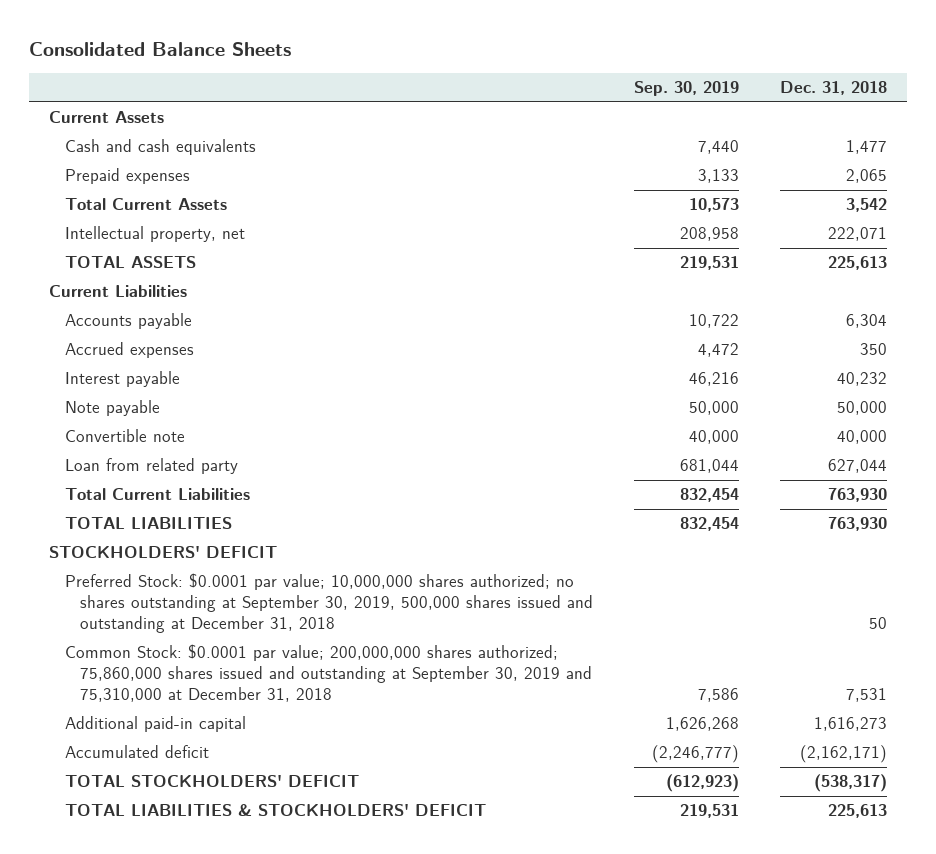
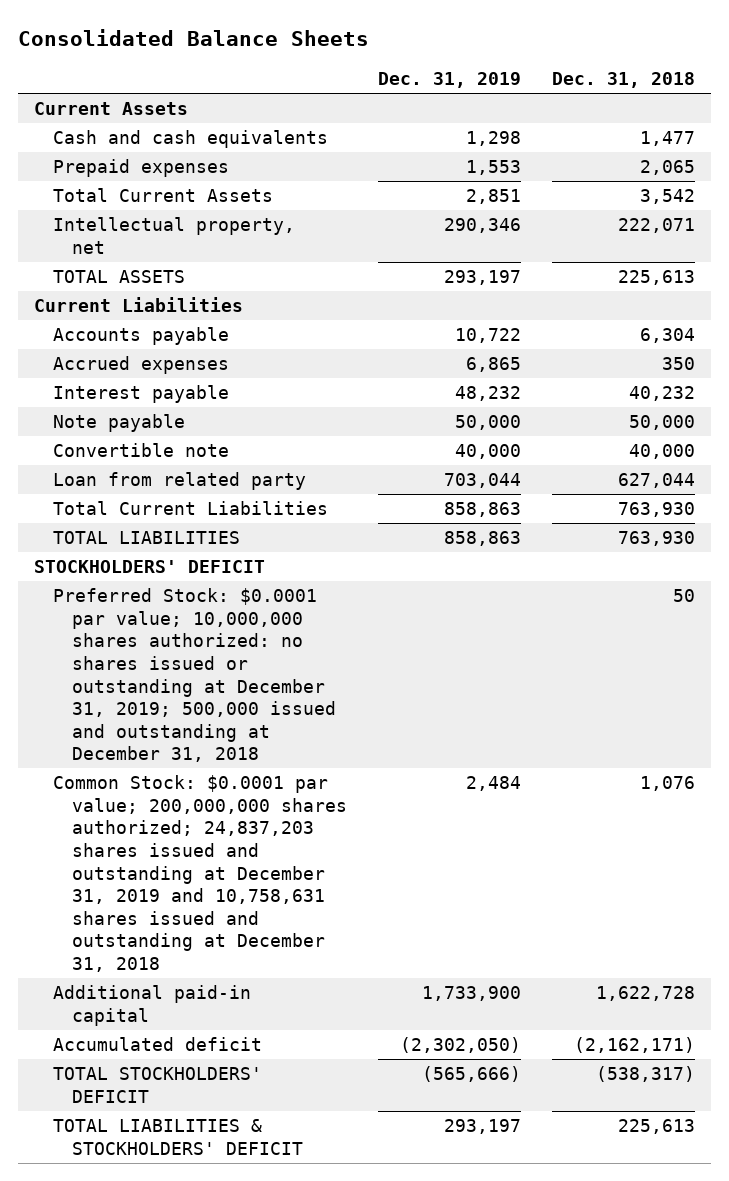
[634,81,740,97] Sep. 30, 2019 -> none
none -> [378,72,522,89] Dec. 31, 2019
[64,573,594,634] Preferred Stock: $0.0001 par value; 10,000,000 shares authorized; no shares outstanding at September 30, 2019, 500,000 shares issued and outstanding at December 31, 2018 -> [52,588,336,763] Preferred Stock: $0.0001 par value; 10,000,000 shares authorized: no shares issued or outstanding at December 31, 2019; 500,000 issued and outstanding at December 31, 2018
[64,644,593,703] Common Stock: $0.0001 par value; 200,000,000 shares authorized; 75,860,000 shares issued and outstanding at September 30, 2019 and 75,310,000 at December 31, 2018 -> [52,775,347,973] Common Stock: $0.0001 par value; 200,000,000 shares authorized; 24,837,203 shares issued and outstanding at December 31, 2019 and 10,758,631 shares issued and outstanding at December 31, 2018
[846,688,888,703] 7,531 -> [640,776,696,792] 1,076
[814,717,888,732] 1,616,273 -> [596,986,696,1002] 1,622,728

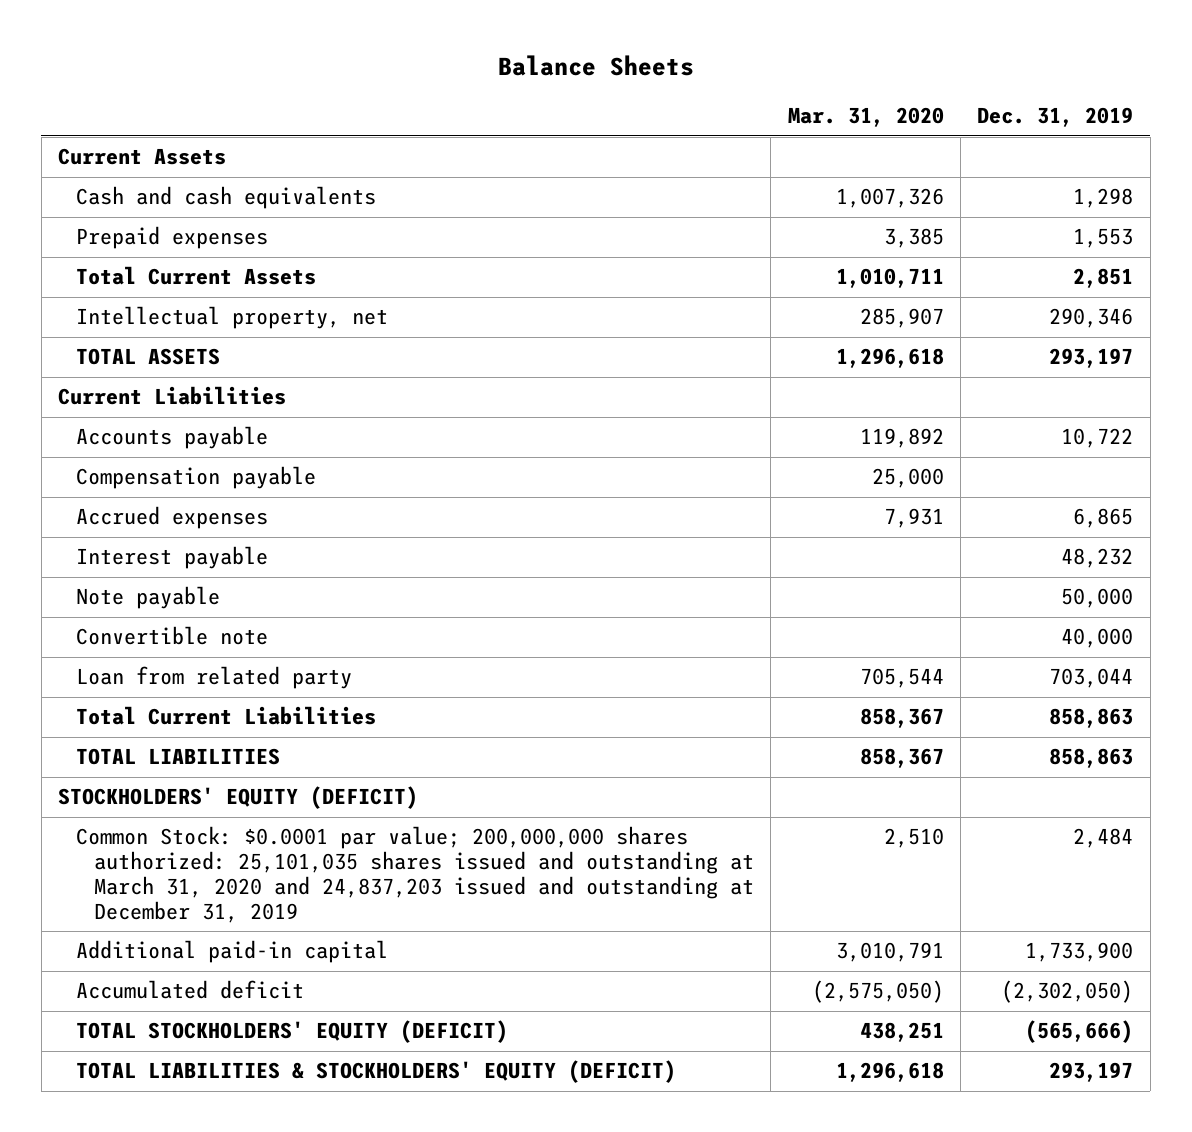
[18,29,370,47] Consolidated Balance Sheets -> [497,54,694,76] Balance Sheets
[552,72,696,89] Dec. 31, 2018 -> none
none -> [787,107,944,128] Mar. 31, 2020
none -> [76,466,317,490] Compensation payable
[52,588,336,763] Preferred Stock: $0.0001 par value; 10,000,000 shares authorized: no shares issued or outstanding at December 31, 2019; 500,000 issued and outstanding at December 31, 2018 -> none
[33,560,265,574] STOCKHOLDERS' DEFICIT -> [58,786,419,810] STOCKHOLDERS' EQUITY (DEFICIT)
[52,775,347,973] Common Stock: $0.0001 par value; 200,000,000 shares authorized; 24,837,203 shares issued and outstanding at December 31, 2019 and 10,758,631 shares issued and outstanding at December 31, 2018 -> [76,826,754,923] Common Stock: $0.0001 par value; 200,000,000 shares authorized: 25,101,035 shares issued and outstanding at March 31, 2020 and 24,837,203 issued and outstanding at December 31, 2019
[52,1067,262,1103] TOTAL STOCKHOLDERS' DEFICIT -> [76,1020,509,1044] TOTAL STOCKHOLDERS' EQUITY (DEFICIT)
[52,1119,303,1155] TOTAL LIABILITIES & STOCKHOLDERS' DEFICIT -> [76,1060,677,1084] TOTAL LIABILITIES & STOCKHOLDERS' EQUITY (DEFICIT)

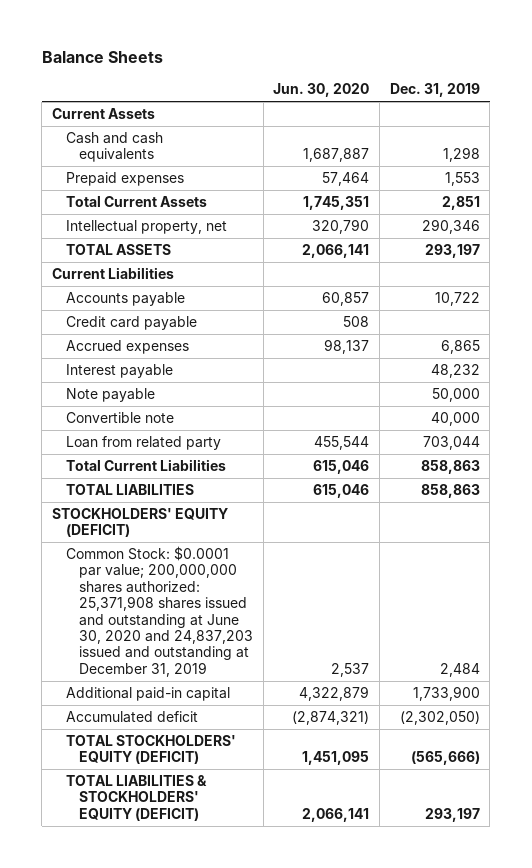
[787,107,944,128] Mar. 31, 2020 -> none
none -> [273,83,370,98] Jun. 30, 2020
[76,466,317,490] Compensation payable -> none
none -> [65,316,197,331] Credit card payable
[76,826,754,923] Common Stock: $0.0001 par value; 200,000,000 shares authorized: 25,101,035 shares issued and outstanding at March 31, 2020 and 24,837,203 issued and outstanding at December 31, 2019 -> [65,546,254,677] Common Stock: $0.0001 par value; 200,000,000 shares authorized: 25,371,908 shares issued and outstanding at June 30, 2020 and 24,837,203 issued and outstanding at December 31, 2019

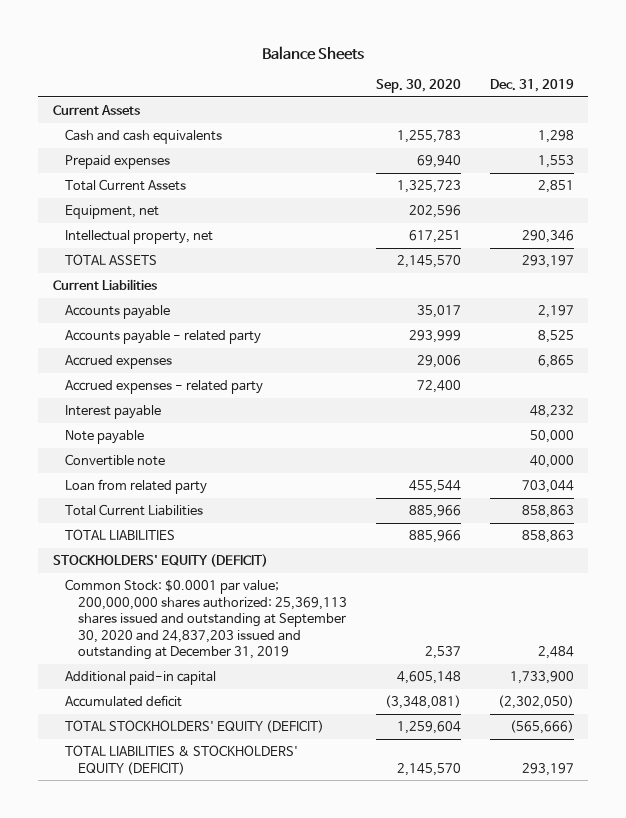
[273,83,370,98] Jun. 30, 2020 -> none
none -> [375,79,461,94] Sep. 30, 2020
none -> [65,205,160,220] Equipment, net
[65,316,197,331] Credit card payable -> none
[434,292,480,307] 10,722 -> [537,305,574,319] 2,197
none -> [65,330,262,345] Accounts payable - related party
none -> [65,380,264,395] Accrued expenses - related party
[65,546,254,677] Common Stock: $0.0001 par value; 200,000,000 shares authorized: 25,371,908 shares issued and outstanding at June 30, 2020 and 24,837,203 issued and outstanding at December 31, 2019 -> [65,579,348,661] Common Stock: $0.0001 par value; 200,000,000 shares authorized: 25,369,113 shares issued and outstanding at September 30, 2020 and 24,837,203 issued and outstanding at December 31, 2019

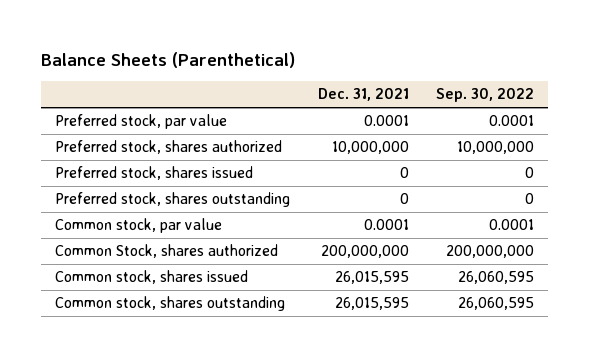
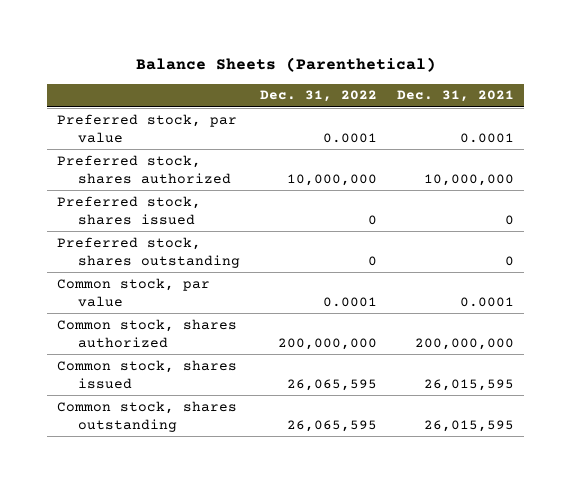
[436,88,535,103] Sep. 30, 2022 -> none
none -> [260,90,378,103] Dec. 31, 2022
[55,244,279,259] Common Stock, shares authorized -> [57,318,238,348] Common stock, shares authorized

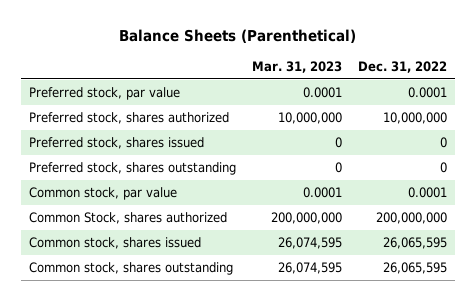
[397,90,515,103] Dec. 31, 2021 -> none
none -> [251,60,342,73] Mar. 31, 2023
[57,318,238,348] Common stock, shares authorized -> [28,212,227,225] Common Stock, shares authorized

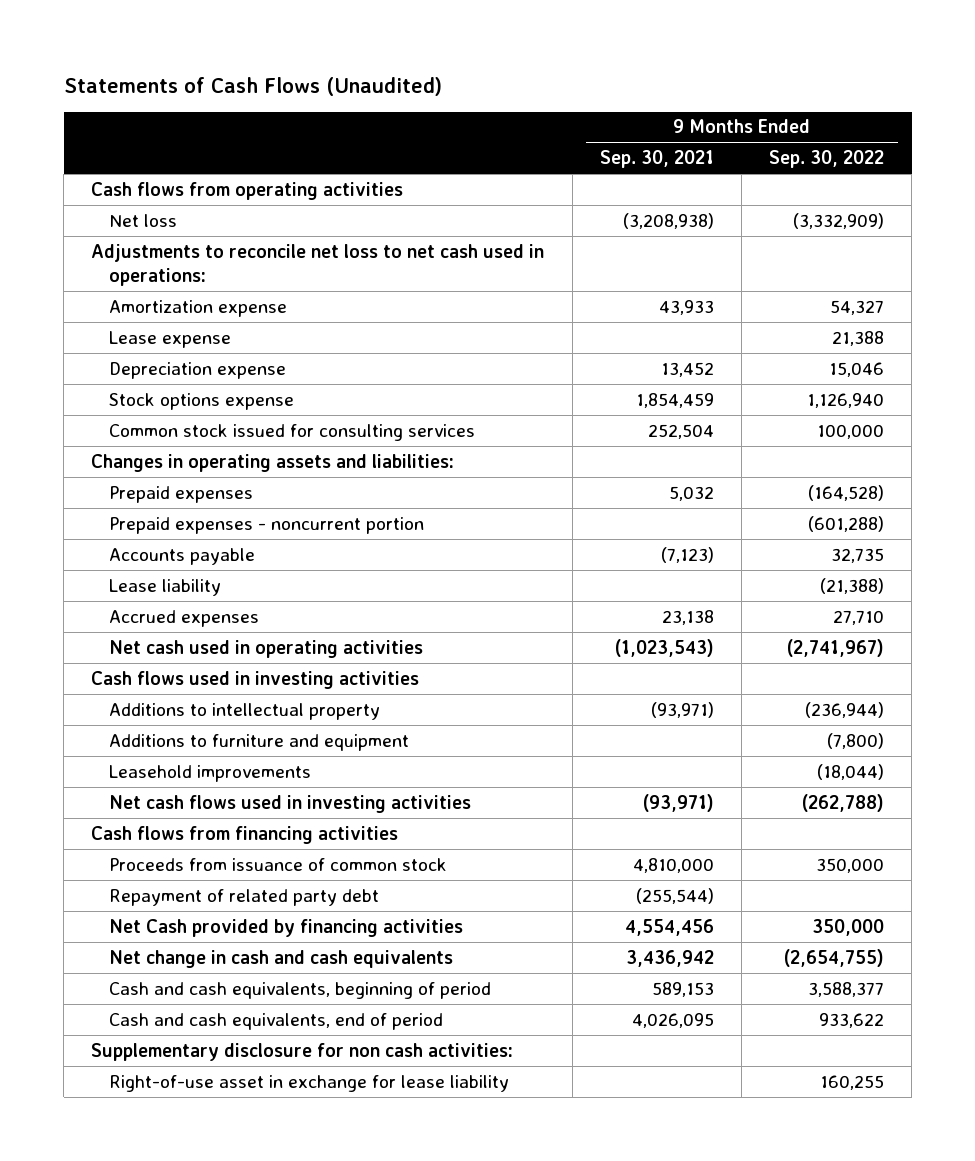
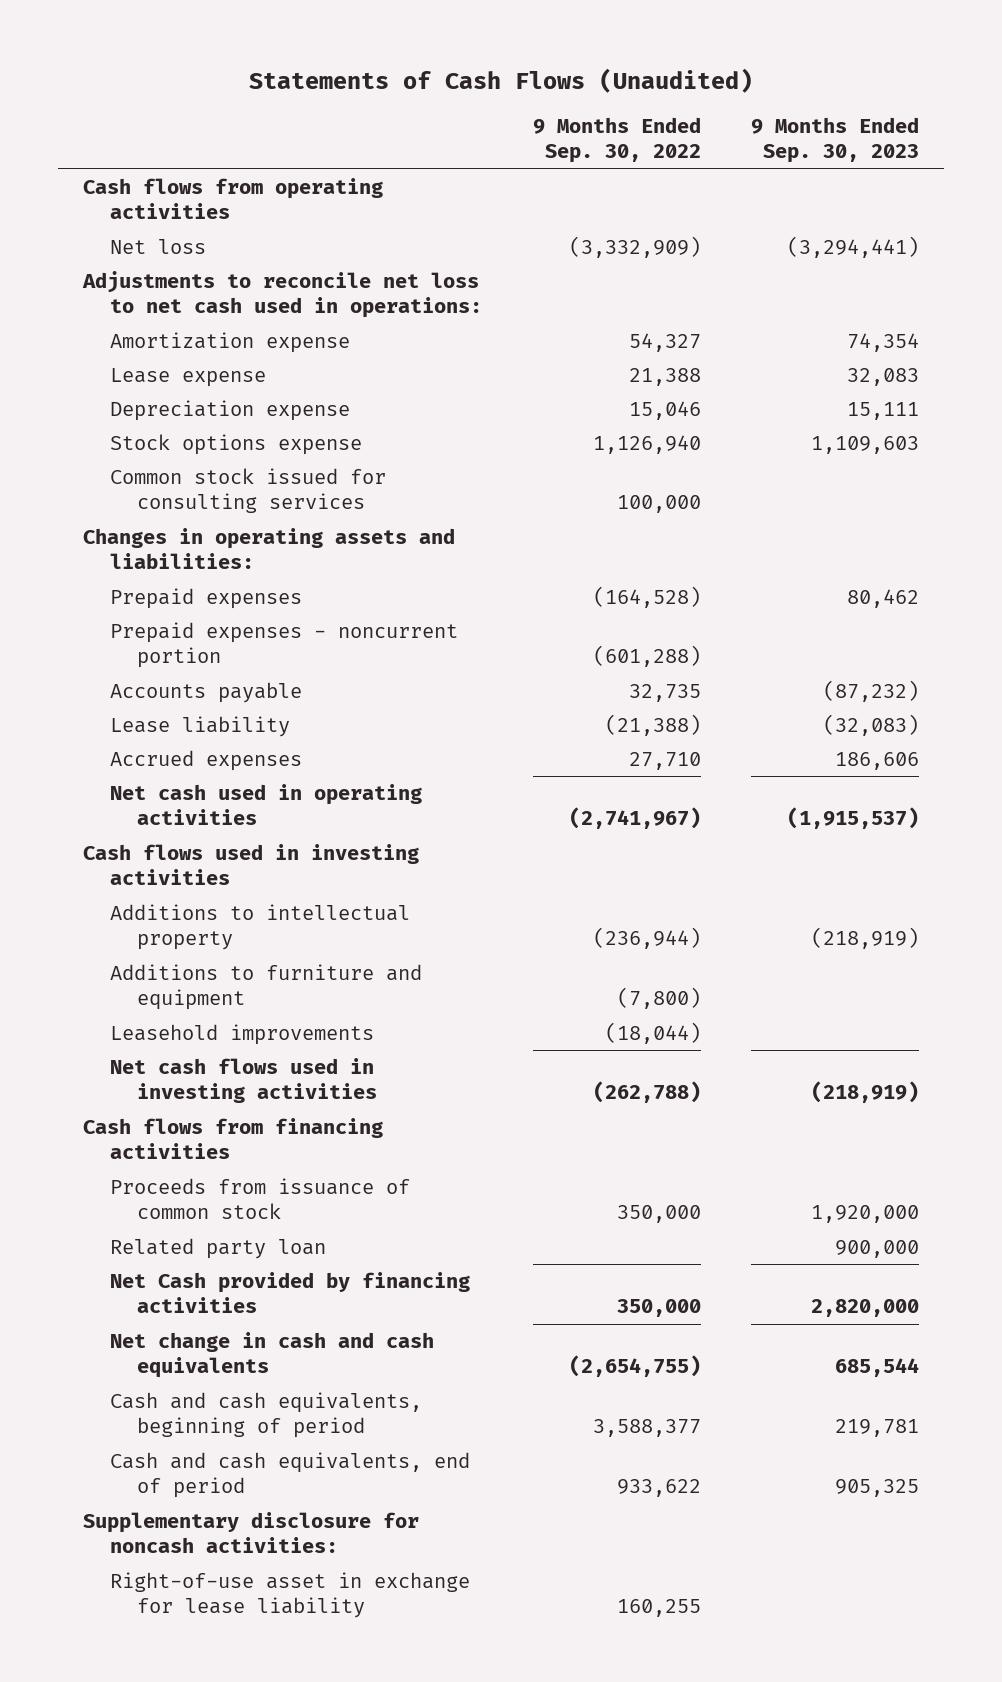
[599,150,714,169] Sep. 30, 2021 -> none
none -> [750,117,919,164] 9 Months Ended Sep. 30, 2023
[109,888,380,906] Repayment of related party debt -> none
none -> [110,1238,327,1260] Related party loan
[91,1042,514,1061] Supplementary disclosure for non cash activities: -> [83,1512,420,1554] Supplementary disclosure for noncash activities:

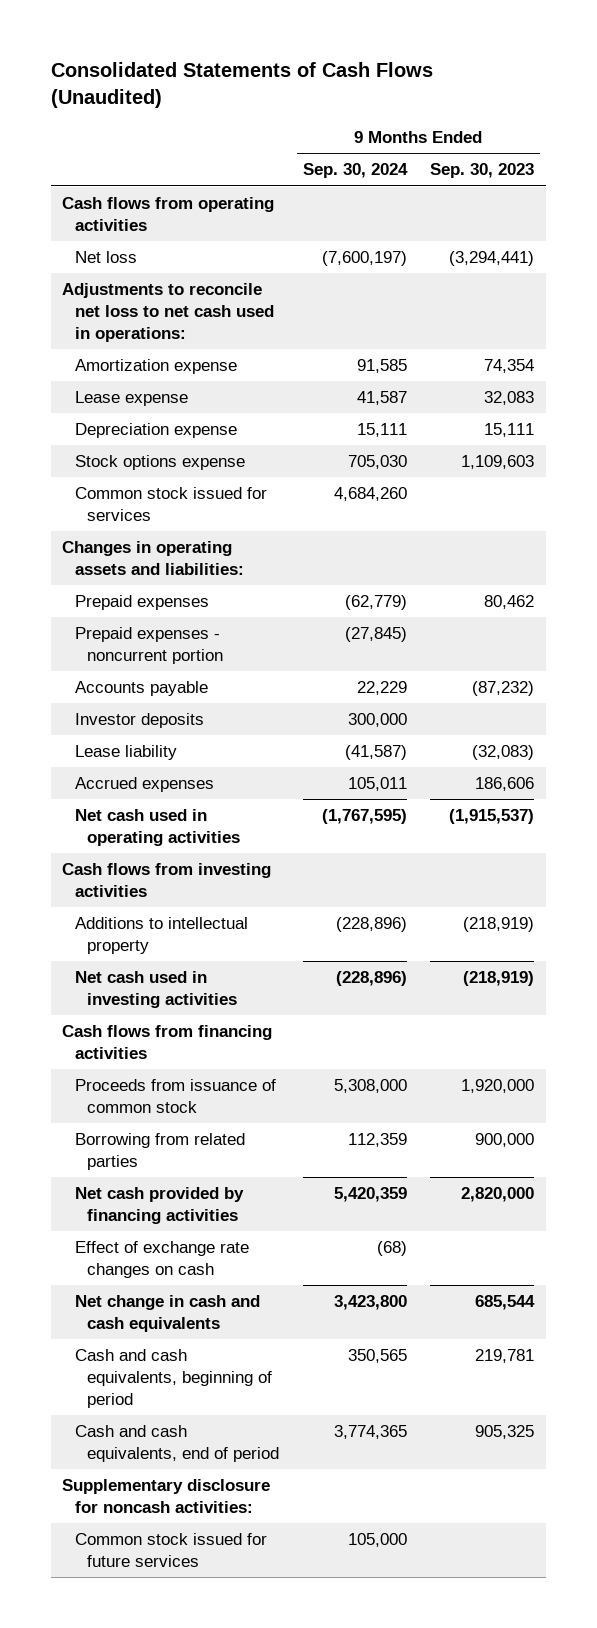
[249,68,754,94] Statements of Cash Flows (Unaudited) -> [50,62,433,109] Consolidated Statements of Cash Flows (Unaudited)
[532,117,701,164] 9 Months Ended Sep. 30, 2022 -> none
none -> [302,163,408,179] Sep. 30, 2024
[110,468,387,514] Common stock issued for consulting services -> [74,487,267,521] Common stock issued for services
none -> [74,713,204,729] Investor deposits
[83,844,420,886] Cash flows used in investing activities -> [62,863,272,897] Cash flows from investing activities
[110,964,423,1011] Additions to furniture and equipment -> none
[110,1024,375,1046] Leasehold improvements -> none
[110,1058,378,1104] Net cash flows used in investing activities -> [74,971,238,1008] Net cash used in investing activities
[110,1238,327,1260] Related party loan -> none
none -> [74,1133,245,1170] Borrowing from related parties
[110,1272,471,1314] Net Cash provided by financing activities -> [74,1187,244,1224] Net cash provided by financing activities
none -> [74,1241,249,1278] Effect of exchange rate changes on cash
[110,1572,471,1619] Right-of-use asset in exchange for lease liability -> none
none -> [74,1533,267,1567] Common stock issued for future services

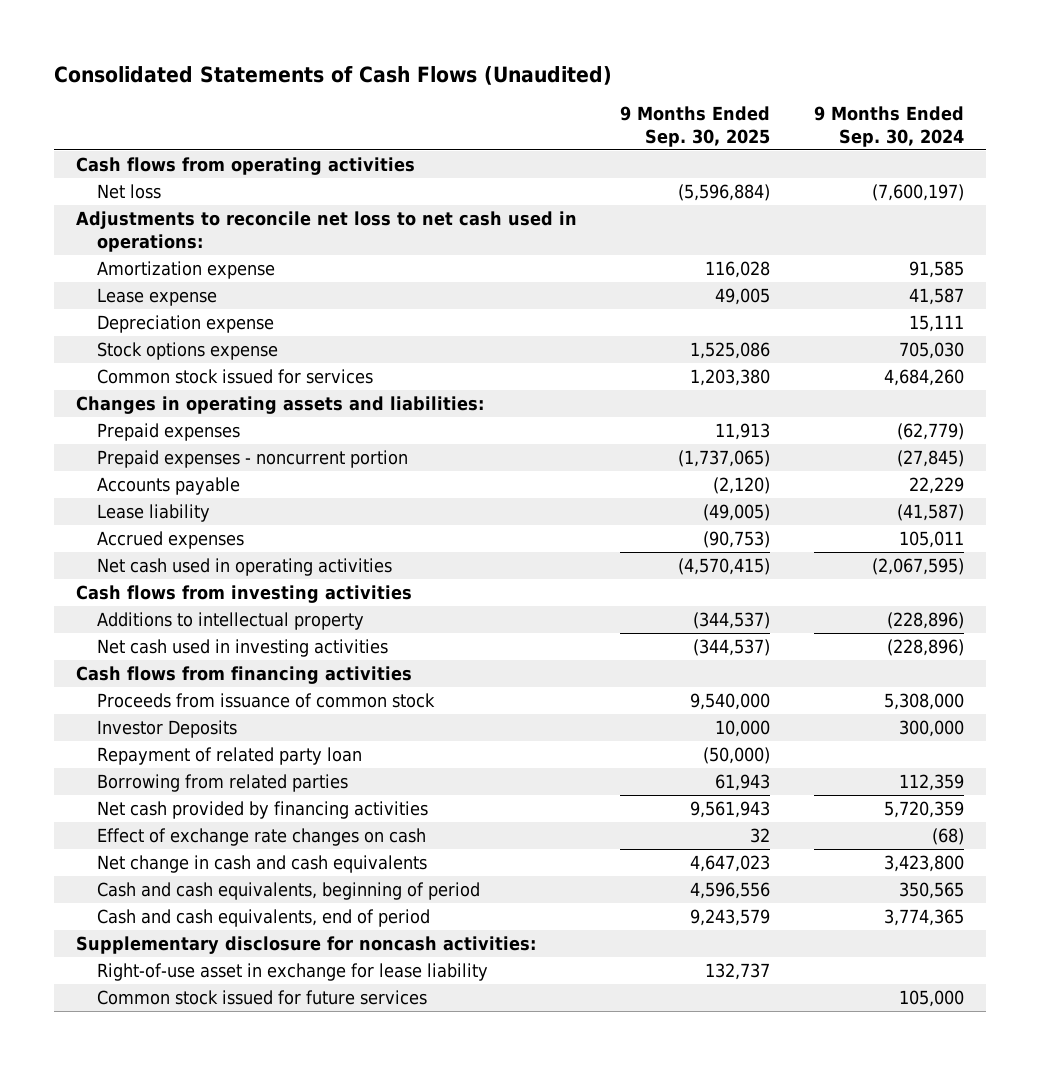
[430,163,535,179] Sep. 30, 2023 -> none
none -> [620,106,771,147] 9 Months Ended Sep. 30, 2025
[74,713,204,729] Investor deposits -> none
[321,809,407,825] (1,767,595) -> [871,558,964,576] (2,067,595)
none -> [97,720,238,739] Investor Deposits
none -> [97,747,363,766] Repayment of related party loan
[333,1187,407,1203] 5,420,359 -> [883,801,964,819] 5,720,359
none -> [97,963,489,982] Right-of-use asset in exchange for lease liability

